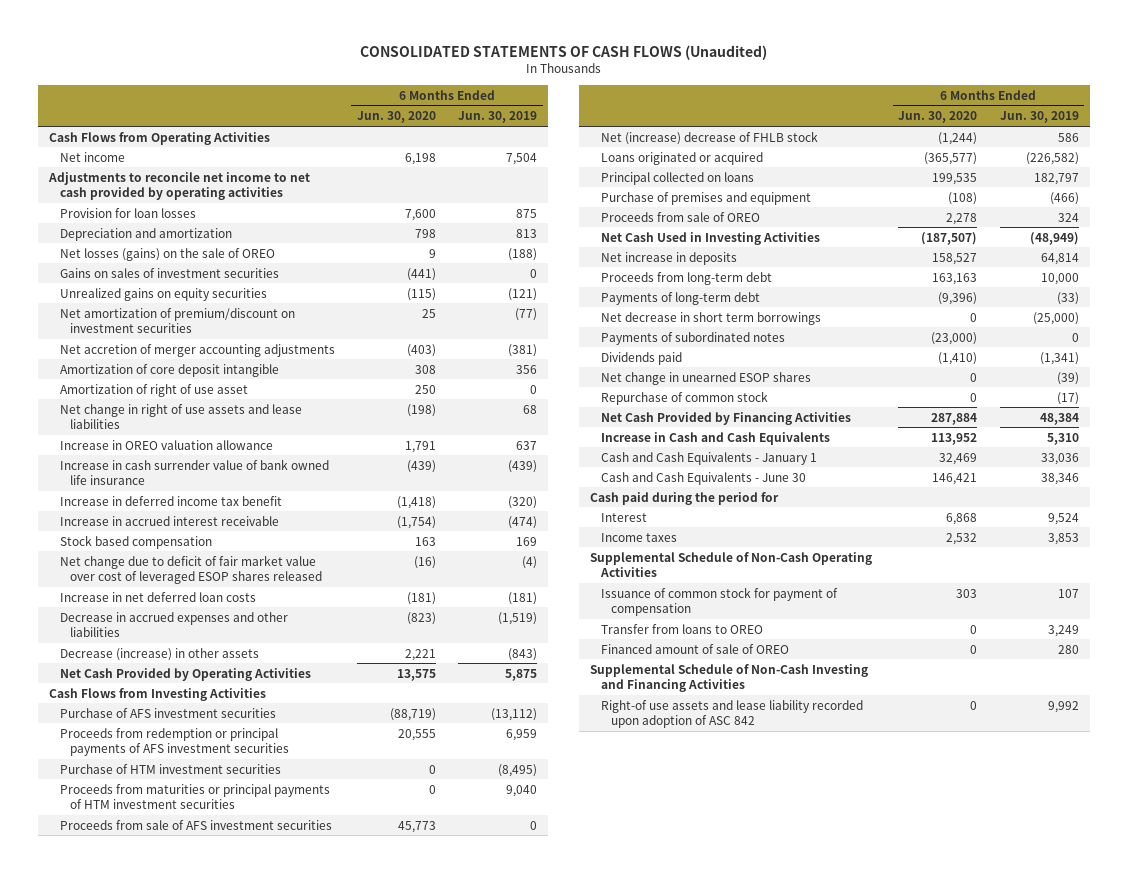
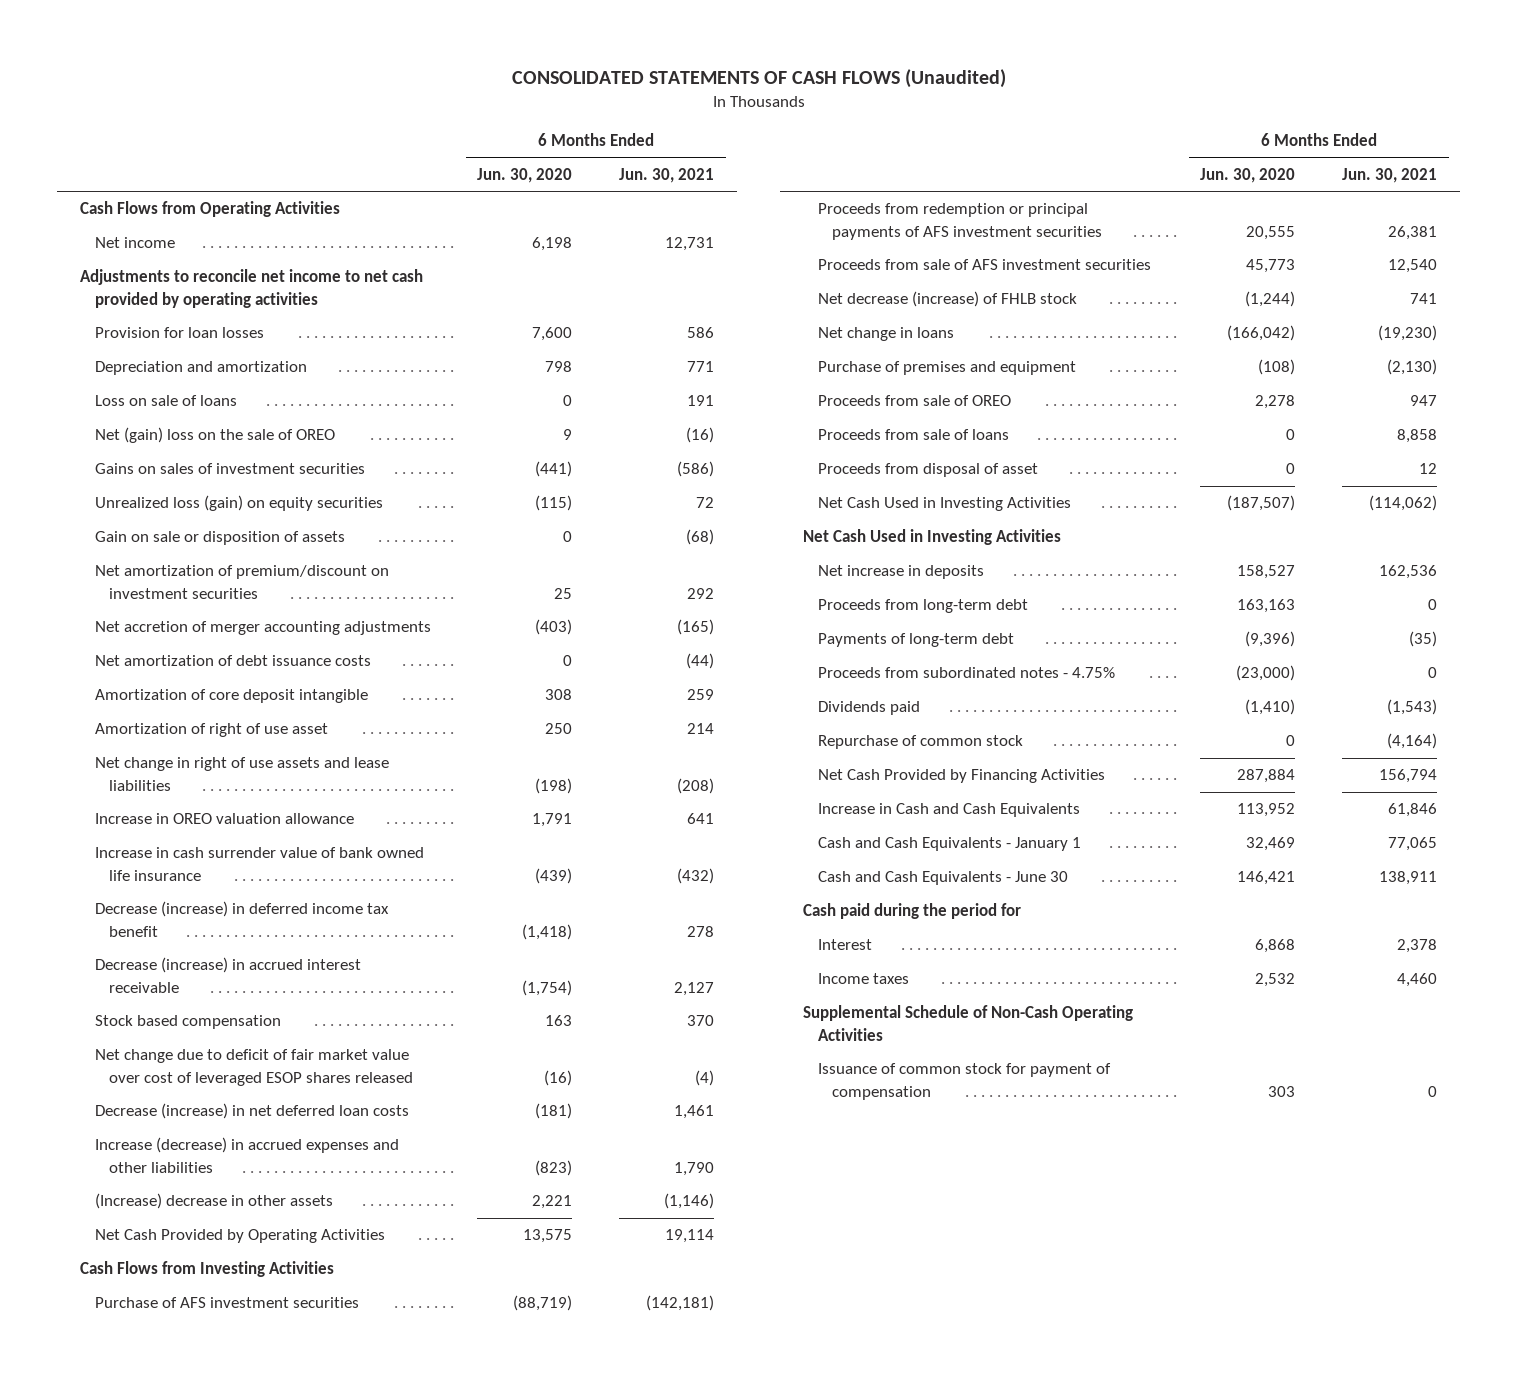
[458,111,538,124] Jun. 30, 2019 -> none
none -> [619,167,715,183] Jun. 30, 2021
none -> [94,395,237,407] Loss on sale of loans
[59,247,275,261] Net losses (gains) on the sale of OREO -> [94,427,335,444] Net (gain) loss on the sale of OREO
[59,287,267,301] Unrealized gains on equity securities -> [94,495,383,512] Unrealized loss (gain) on equity securities
none -> [94,531,345,546] Gain on sale or disposition of assets
none -> [94,655,371,667] Net amortization of debt issuance costs
[59,495,282,506] Increase in deferred income tax benefit -> [94,901,389,937] Decrease (increase) in deferred income tax benefit
[59,515,279,526] Increase in accrued interest receivable -> [94,957,361,993] Decrease (increase) in accrued interest receivable
[59,591,256,602] Increase in net deferred loan costs -> [94,1103,409,1120] Decrease (increase) in net deferred loan costs
[59,611,288,637] Decrease in accrued expenses and other liabilities -> [94,1137,399,1173] Increase (decrease) in accrued expenses and other liabilities
[59,647,259,661] Decrease (increase) in other assets -> [94,1193,333,1210] (Increase) decrease in other assets
[59,763,281,774] Purchase of HTM investment securities -> none
[59,783,330,809] Proceeds from maturities or principal payments of HTM investment securities -> none
[600,151,763,165] Loans originated or acquired -> none
[600,171,754,185] Principal collected on loans -> none
[600,130,818,145] Net (increase) decrease of FHLB stock -> [817,291,1077,308] Net decrease (increase) of FHLB stock
none -> [817,327,954,342] Net change in loans
none -> [817,429,1009,441] Proceeds from sale of loans
none -> [817,463,1038,478] Proceeds from disposal of asset
none -> [803,529,1062,546] Net Cash Used in Investing Activities
[600,311,821,325] Net decrease in short term borrowings -> none
[600,331,785,345] Payments of subordinated notes -> [817,667,1115,679] Proceeds from subordinated notes - 4.75%
[600,371,811,385] Net change in unearned ESOP shares -> none
[600,623,763,634] Transfer from loans to OREO -> none
[600,643,789,654] Financed amount of sale of OREO -> none
[590,663,869,692] Supplemental Schedule of Non-Cash Investing and Financing Activities -> none
[600,699,863,728] Right-of use assets and lease liability recorded upon adoption of ASC 842 -> none

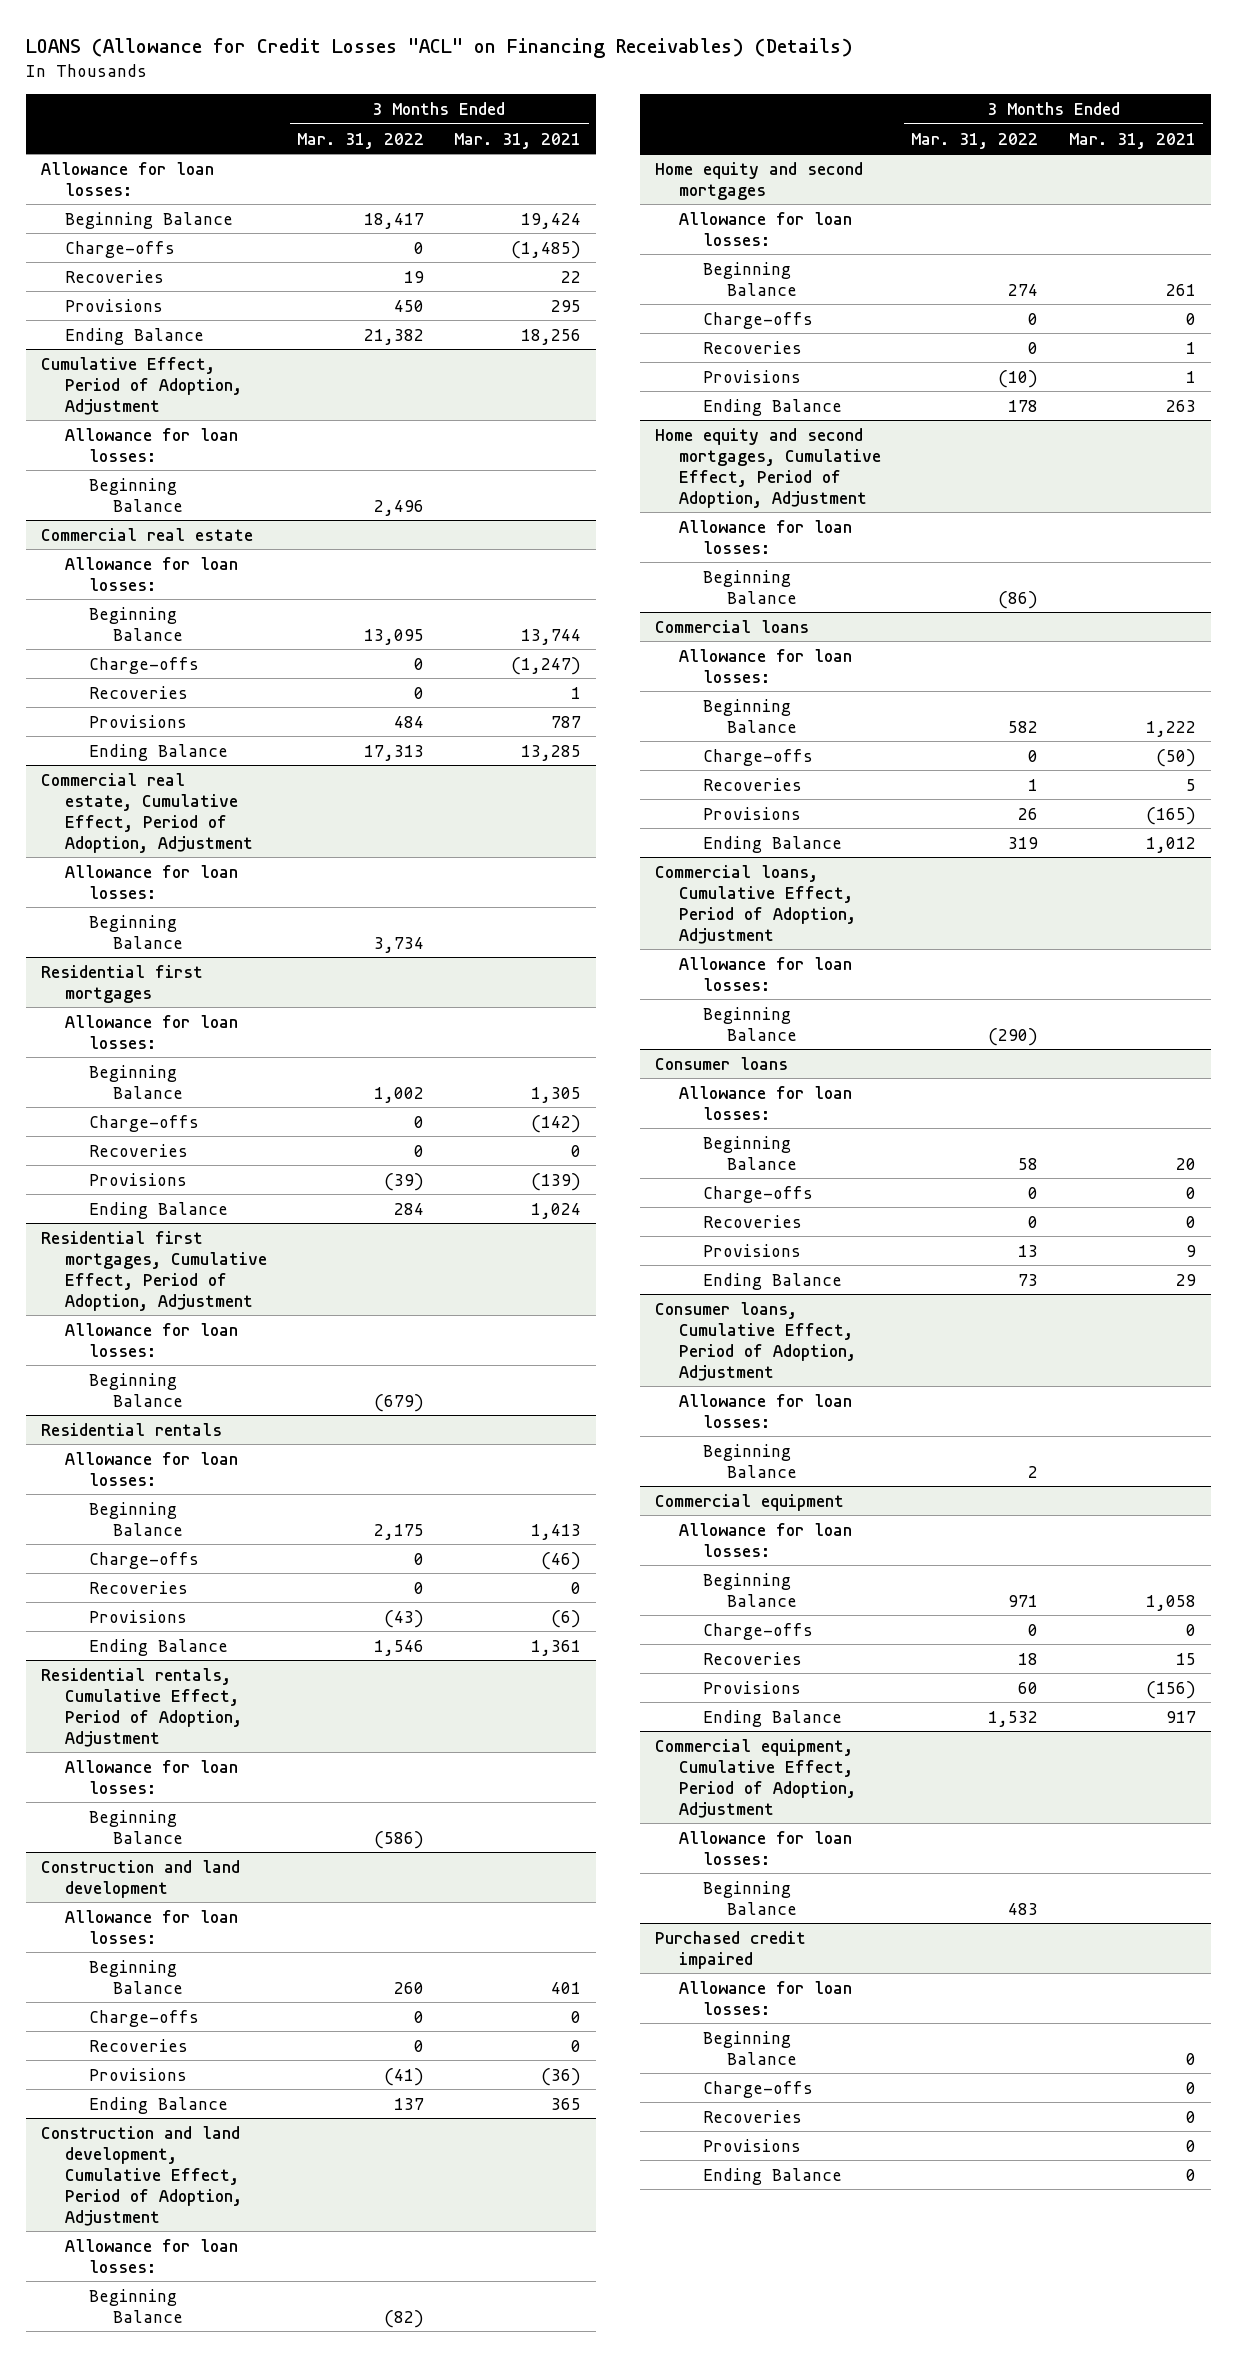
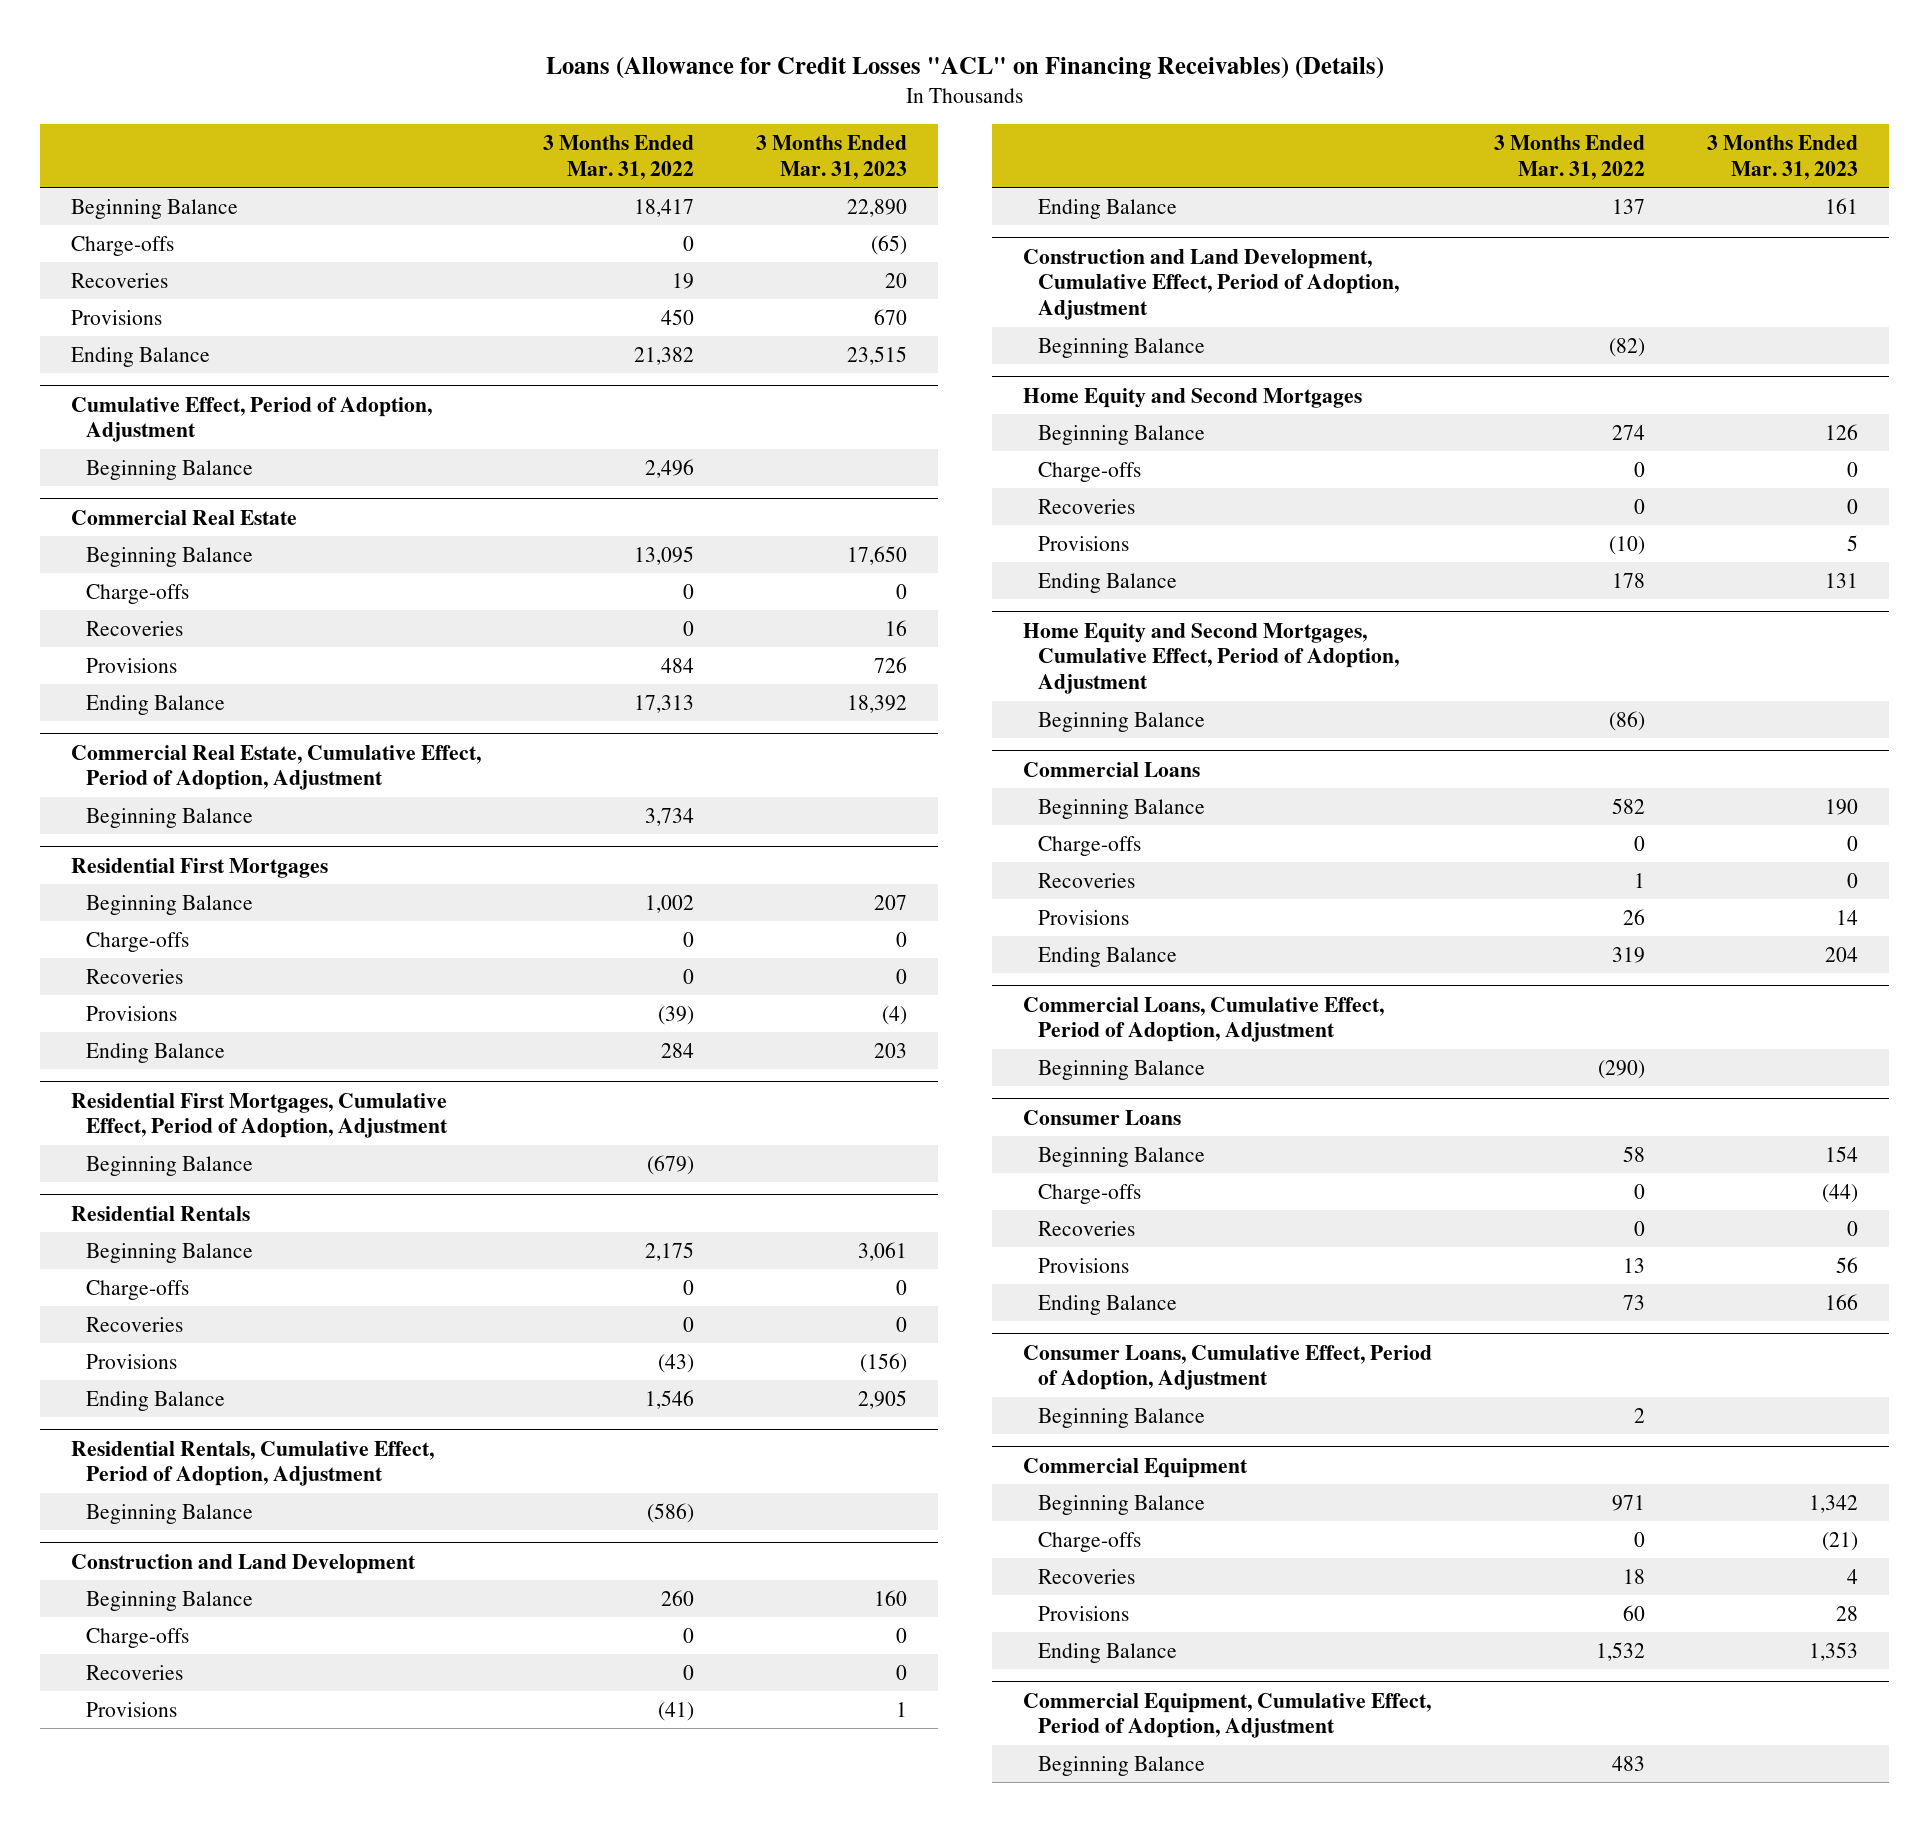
[26,38,854,59] LOANS (Allowance for Credit Losses "ACL" on Financing Receivables) (Details) -> [545,56,1384,79] Loans (Allowance for Credit Losses "ACL" on Financing Receivables) (Details)
[454,132,582,149] Mar. 31, 2021 -> none
none -> [755,135,907,180] 3 Months Ended Mar. 31, 2023
[41,161,215,196] Allowance for loan losses: -> none
[65,427,239,462] Allowance for loan losses: -> none
[65,556,239,591] Allowance for loan losses: -> none
[41,527,254,541] Commercial real estate -> [71,509,298,525] Commercial Real Estate
[65,864,239,899] Allowance for loan losses: -> none
[41,772,254,853] Commercial real estate, Cumulative Effect, Period of Adoption, Adjustment -> [71,744,482,791] Commercial Real Estate, Cumulative Effect, Period of Adoption, Adjustment
[65,1014,239,1049] Allowance for loan losses: -> none
[41,964,204,1003] Residential first mortgages -> [71,857,329,878] Residential First Mortgages
[65,1322,239,1357] Allowance for loan losses: -> none
[41,1230,268,1311] Residential first mortgages, Cumulative Effect, Period of Adoption, Adjustment -> [71,1092,449,1139] Residential First Mortgages, Cumulative Effect, Period of Adoption, Adjustment
[65,1451,239,1486] Allowance for loan losses: -> none
[41,1422,223,1436] Residential rentals -> [71,1205,251,1221] Residential Rentals
[65,1759,239,1794] Allowance for loan losses: -> none
[41,1667,243,1747] Residential rentals, Cumulative Effect, Period of Adoption, Adjustment -> [71,1440,435,1487] Residential Rentals, Cumulative Effect, Period of Adoption, Adjustment
[65,1909,239,1944] Allowance for loan losses: -> none
[41,1859,241,1898] Construction and land development -> [71,1553,417,1574] Construction and Land Development
[65,2238,239,2273] Allowance for loan losses: -> none
[41,2125,243,2226] Construction and land development, Cumulative Effect, Period of Adoption, Adjustment -> [1022,248,1399,321] Construction and Land Development, Cumulative Effect, Period of Adoption, Adjustment
[679,211,853,246] Allowance for loan losses: -> none
[655,161,864,200] Home equity and second mortgages -> [1022,387,1362,408] Home Equity and Second Mortgages
[679,519,853,554] Allowance for loan losses: -> none
[655,427,882,508] Home equity and second mortgages, Cumulative Effect, Period of Adoption, Adjustment -> [1022,622,1399,695] Home Equity and Second Mortgages, Cumulative Effect, Period of Adoption, Adjustment
[679,648,853,683] Allowance for loan losses: -> none
[655,619,810,633] Commercial loans -> [1022,761,1200,777] Commercial Loans
[679,956,853,991] Allowance for loan losses: -> none
[655,864,857,944] Commercial loans, Cumulative Effect, Period of Adoption, Adjustment -> [1022,996,1384,1043] Commercial Loans, Cumulative Effect, Period of Adoption, Adjustment
[679,1085,853,1120] Allowance for loan losses: -> none
[655,1056,789,1070] Consumer loans -> [1022,1109,1181,1125] Consumer Loans
[679,1393,853,1428] Allowance for loan losses: -> none
[655,1301,857,1381] Consumer loans, Cumulative Effect, Period of Adoption, Adjustment -> [1022,1344,1432,1391] Consumer Loans, Cumulative Effect, Period of Adoption, Adjustment
[679,1522,853,1557] Allowance for loan losses: -> none
[655,1493,845,1511] Commercial equipment -> [1022,1457,1248,1478] Commercial Equipment
[679,1830,853,1865] Allowance for loan losses: -> none
[655,1738,857,1818] Commercial equipment, Cumulative Effect, Period of Adoption, Adjustment -> [1022,1692,1431,1739] Commercial Equipment, Cumulative Effect, Period of Adoption, Adjustment
[655,1930,807,1969] Purchased credit impaired -> none
[679,1980,853,2015] Allowance for loan losses: -> none
[703,2030,798,2065] Beginning Balance -> none
[703,2080,814,2098] Charge-offs -> none
[703,2109,803,2123] Recoveries -> none
[703,2138,802,2152] Provisions -> none
[703,2167,843,2185] Ending Balance -> none

